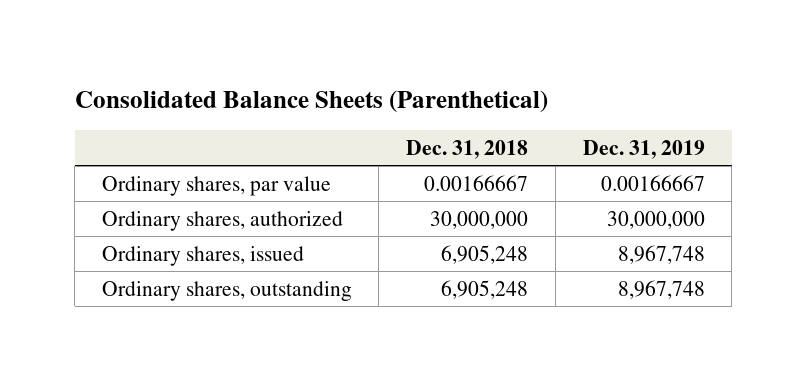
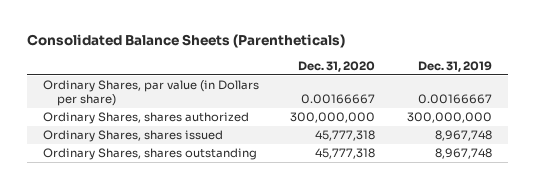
[74,90,548,114] Consolidated Balance Sheets (Parenthetical) -> [27,34,346,49] Consolidated Balance Sheets (Parentheticals)
[406,139,529,159] Dec. 31, 2018 -> none
none -> [298,60,376,72] Dec. 31, 2020
[101,175,331,196] Ordinary shares, par value -> [42,80,259,106] Ordinary Shares, par value (in Dollars per share)
[101,210,343,231] Ordinary shares, authorized -> [42,112,249,125] Ordinary Shares, shares authorized
[606,210,705,229] 30,000,000 -> [406,112,492,124] 300,000,000
[101,245,304,266] Ordinary shares, issued -> [42,130,223,143] Ordinary Shares, shares issued
[101,280,352,301] Ordinary shares, outstanding -> [42,148,257,161] Ordinary Shares, shares outstanding

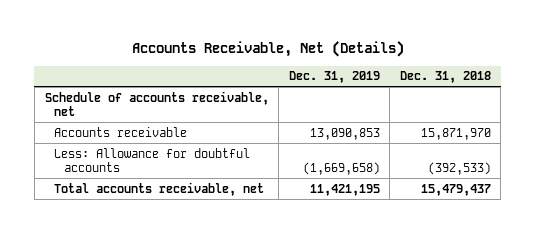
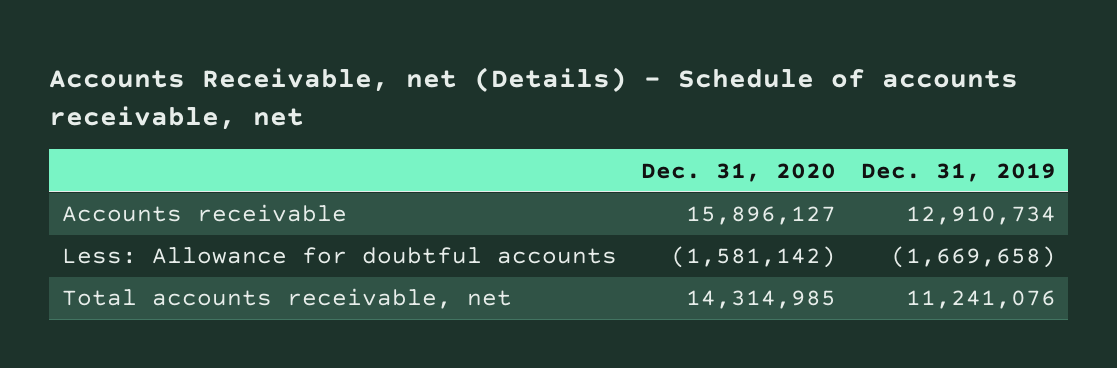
[131,41,404,58] Accounts Receivable, Net (Details) -> [49,67,1019,130] Accounts Receivable, net (Details) - Schedule of accounts receivable, net
[399,71,491,84] Dec. 31, 2018 -> none
none -> [641,162,837,182] Dec. 31, 2020
[44,90,269,116] Schedule of accounts receivable, net -> none
[309,127,380,140] 13,090,853 -> [905,206,1056,226] 12,910,734
[309,183,380,196] 11,421,195 -> [905,290,1056,310] 11,241,076

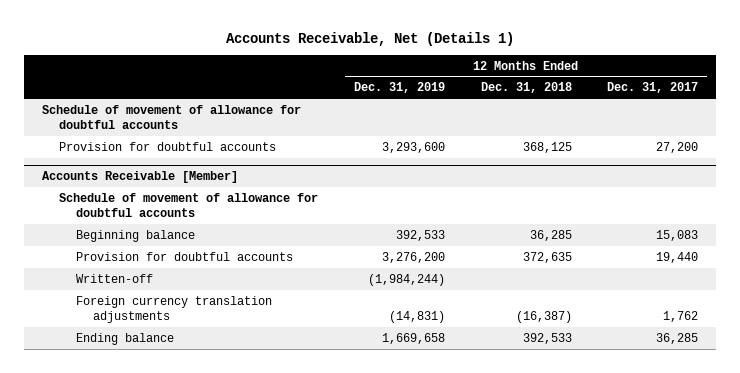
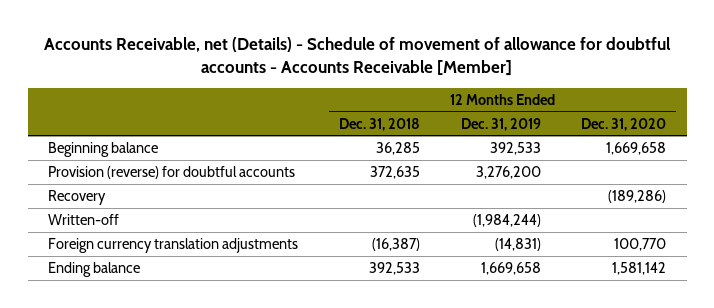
[226,31,515,46] Accounts Receivable, Net (Details 1) -> [44,37,672,77] Accounts Receivable, net (Details) - Schedule of movement of allowance for doubtful accounts - Accounts Receivable [Member]
[607,82,699,94] Dec. 31, 2017 -> none
none -> [581,117,667,131] Dec. 31, 2020
[41,104,301,130] Schedule of movement of allowance for doubtful accounts -> none
[58,141,276,151] Provision for doubtful accounts -> none
[41,171,238,184] Accounts Receivable [Member] -> none
[58,192,318,218] Schedule of movement of allowance for doubtful accounts -> none
[75,251,293,261] Provision for doubtful accounts -> [48,166,296,180] Provision (reverse) for doubtful accounts
none -> [48,190,107,206] Recovery

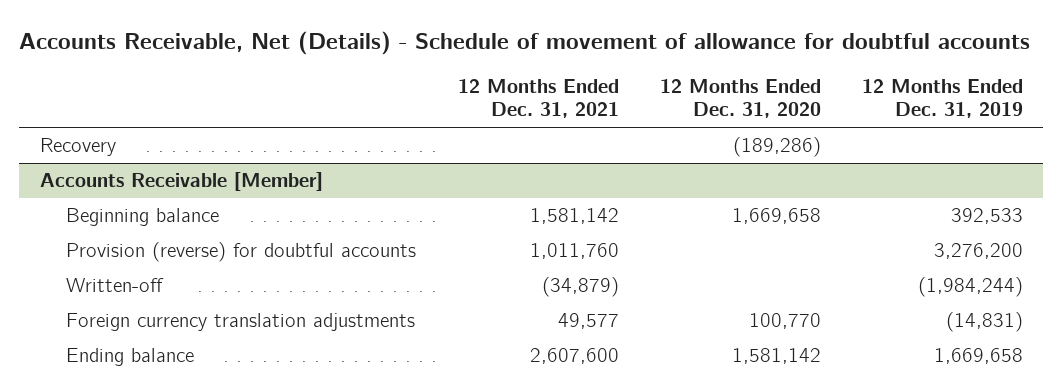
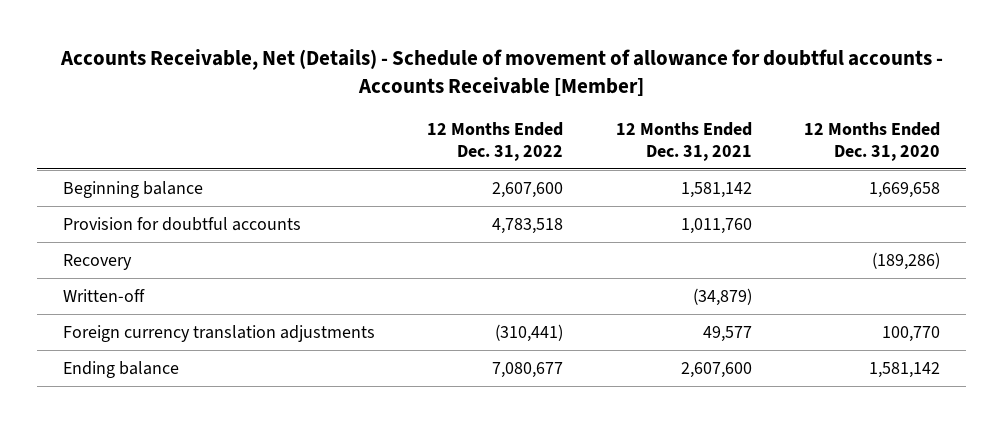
[19,31,1031,56] Accounts Receivable, Net (Details) - Schedule of movement of allowance for doubtful accounts -> [59,49,943,97] Accounts Receivable, Net (Details) - Schedule of movement of allowance for doubtful accounts - Accounts Receivable [Member]
[861,78,1023,119] 12 Months Ended Dec. 31, 2019 -> none
none -> [427,122,564,162] 12 Months Ended Dec. 31, 2022
[39,172,323,192] Accounts Receivable [Member] -> none
[66,242,417,263] Provision (reverse) for doubtful accounts -> [63,216,302,231] Provision for doubtful accounts
[39,138,116,157] Recovery -> [63,253,133,270] Recovery

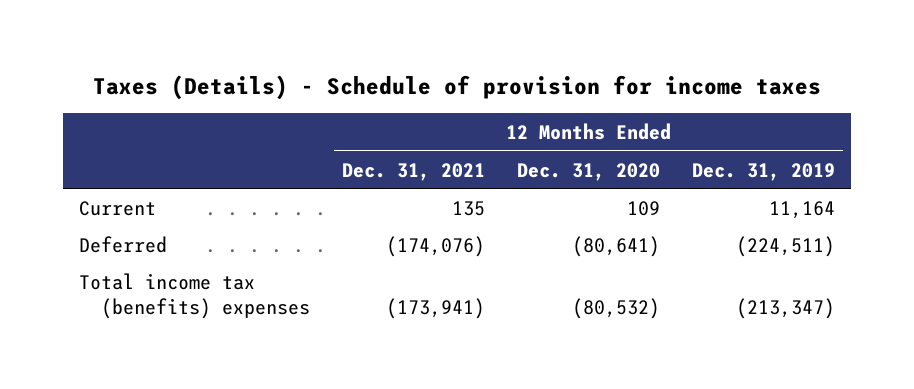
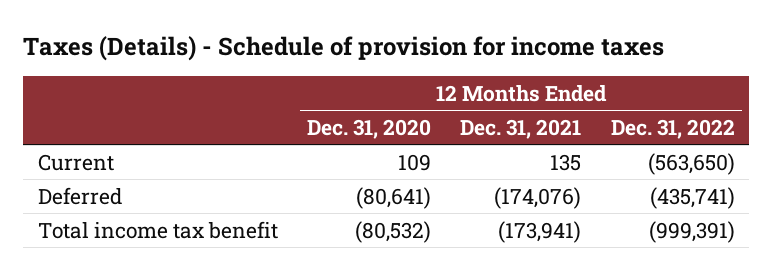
[692,162,836,181] Dec. 31, 2019 -> none
none -> [610,118,735,139] Dec. 31, 2022
[79,272,311,320] Total income tax (benefits) expenses -> [37,220,278,239] Total income tax benefit

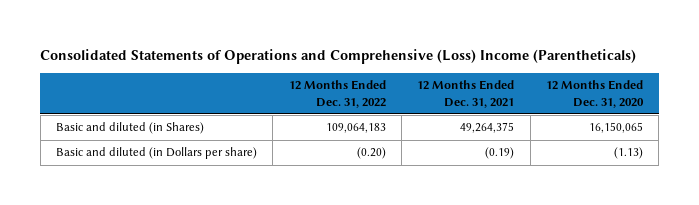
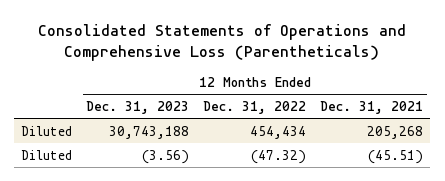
[40,49,637,65] Consolidated Statements of Operations and Comprehensive (Loss) Income (Parentheticals) -> [38,23,407,61] Consolidated Statements of Operations and Comprehensive Loss (Parentheticals)
[546,80,645,108] 12 Months Ended Dec. 31, 2020 -> none
none -> [86,101,190,115] Dec. 31, 2023
[56,147,258,160] Basic and diluted (in Dollars per share) -> none
[56,122,205,135] Basic and diluted (in Shares) -> [21,125,73,136] Diluted
[325,123,386,134] 109,064,183 -> [250,125,307,139] 454,434
[460,122,515,134] 49,264,375 -> [367,125,424,139] 205,268
none -> [21,149,73,160] Diluted

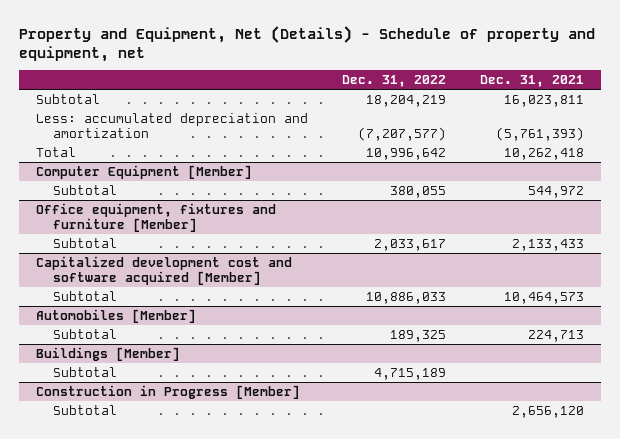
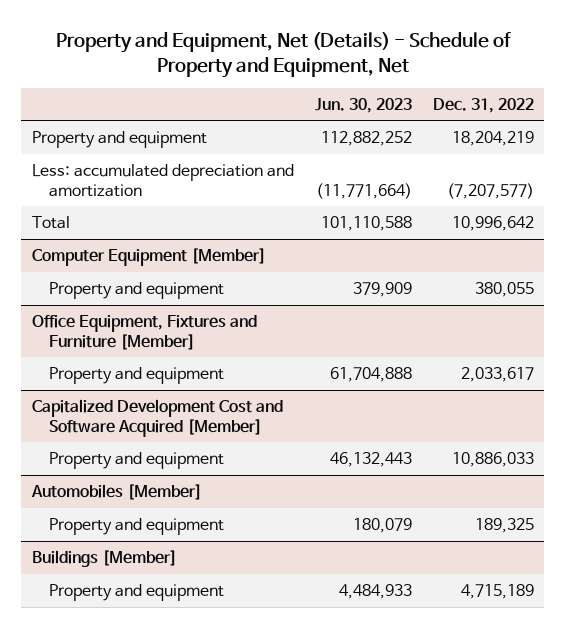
[19,25,596,63] Property and Equipment, Net (Details) - Schedule of property and equipment, net -> [55,31,511,78] Property and Equipment, Net (Details) - Schedule of Property and Equipment, Net
[479,75,584,88] Dec. 31, 2021 -> none
none -> [314,98,412,114] Jun. 30, 2023
[36,93,101,104] Subtotal -> [31,131,207,149] Property and equipment
[52,184,117,195] Subtotal -> [48,282,224,300] Property and equipment
[36,202,277,233] Office equipment, fixtures and furniture [Member] -> [31,315,257,350] Office Equipment, Fixtures and Furniture [Member]
[52,237,117,248] Subtotal -> [48,367,224,385] Property and equipment
[36,255,293,286] Capitalized development cost and software acquired [Member] -> [31,399,283,437] Capitalized Development Cost and Software Acquired [Member]
[52,290,117,301] Subtotal -> [48,452,224,470] Property and equipment
[52,328,117,339] Subtotal -> [48,518,224,536] Property and equipment
[36,384,301,399] Construction in Progress [Member] -> none
[52,404,117,415] Subtotal -> none
[52,366,117,377] Subtotal -> [48,584,224,602] Property and equipment

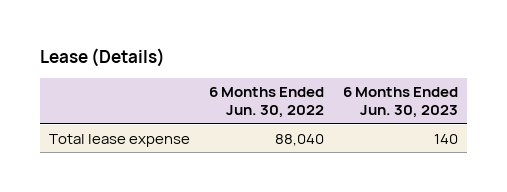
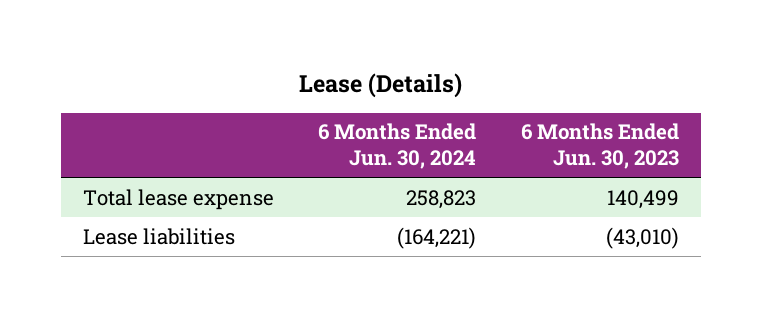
[208,86,324,119] 6 Months Ended Jun. 30, 2022 -> none
none -> [318,123,477,170] 6 Months Ended Jun. 30, 2024
[433,134,458,145] 140 -> [606,189,679,209] 140,499
none -> [82,227,235,245] Lease liabilities

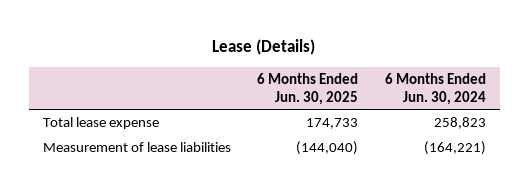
[520,123,679,170] 6 Months Ended Jun. 30, 2023 -> none
none -> [257,72,359,105] 6 Months Ended Jun. 30, 2025
[82,227,235,245] Lease liabilities -> [42,142,231,153] Measurement of lease liabilities

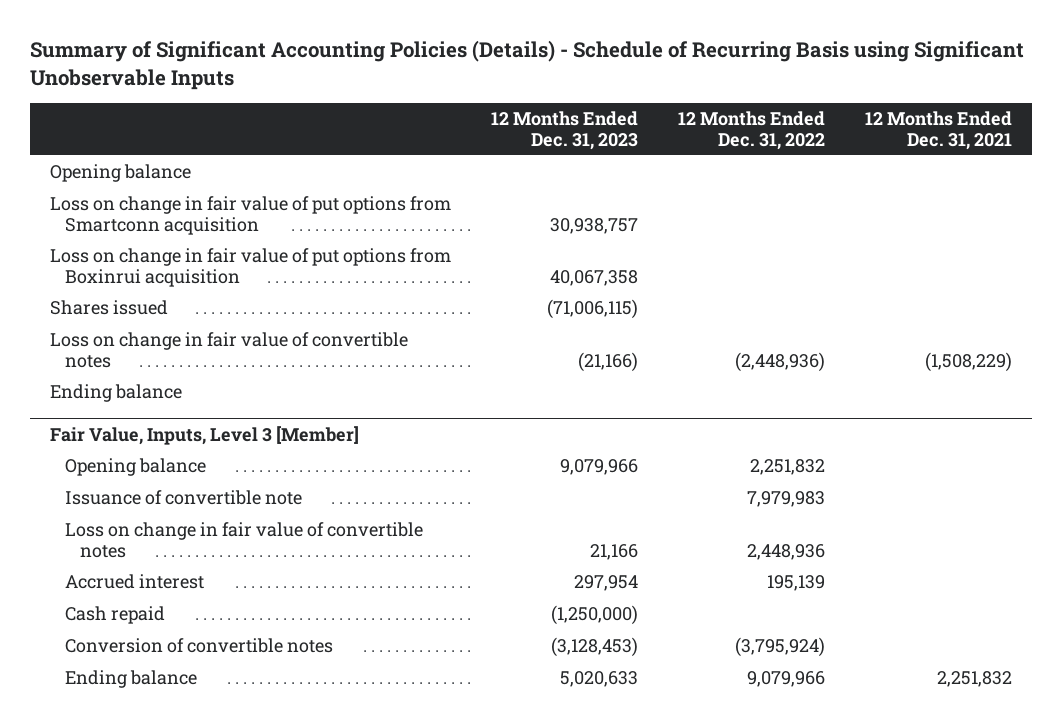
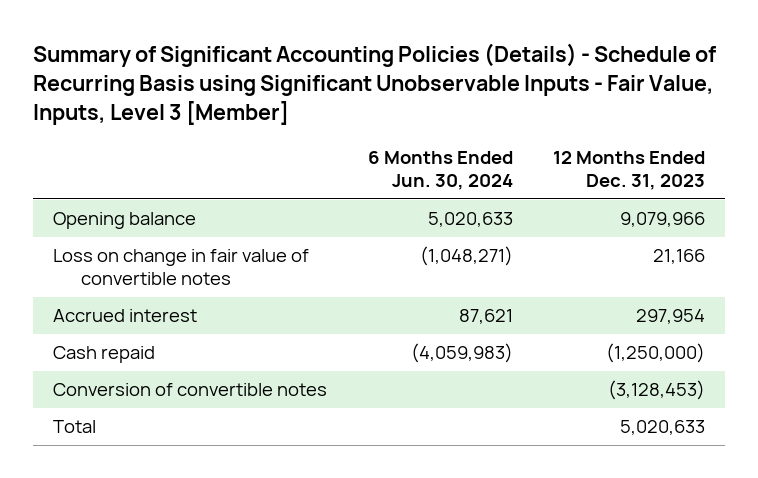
[29,40,1024,90] Summary of Significant Accounting Policies (Details) - Schedule of Recurring Basis using Significant Unobservable Inputs -> [33,43,717,126] Summary of Significant Accounting Policies (Details) - Schedule of Recurring Basis using Significant Unobservable Inputs - Fair Value, Inputs, Level 3 [Member]
[677,110,825,150] 12 Months Ended Dec. 31, 2022 -> none
[864,110,1012,150] 12 Months Ended Dec. 31, 2021 -> none
none -> [367,151,513,190] 6 Months Ended Jun. 30, 2024
[49,164,191,183] Opening balance -> none
[49,196,451,235] Loss on change in fair value of put options from Smartconn acquisition -> none
[49,248,451,287] Loss on change in fair value of put options from Boxinrui acquisition -> none
[49,300,168,316] Shares issued -> none
[49,332,408,368] Loss on change in fair value of convertible notes -> none
[49,384,182,403] Ending balance -> none
[49,425,359,445] Fair Value, Inputs, Level 3 [Member] -> none
[64,490,302,506] Issuance of convertible note -> none
[64,670,197,689] Ending balance -> [53,420,97,434] Total

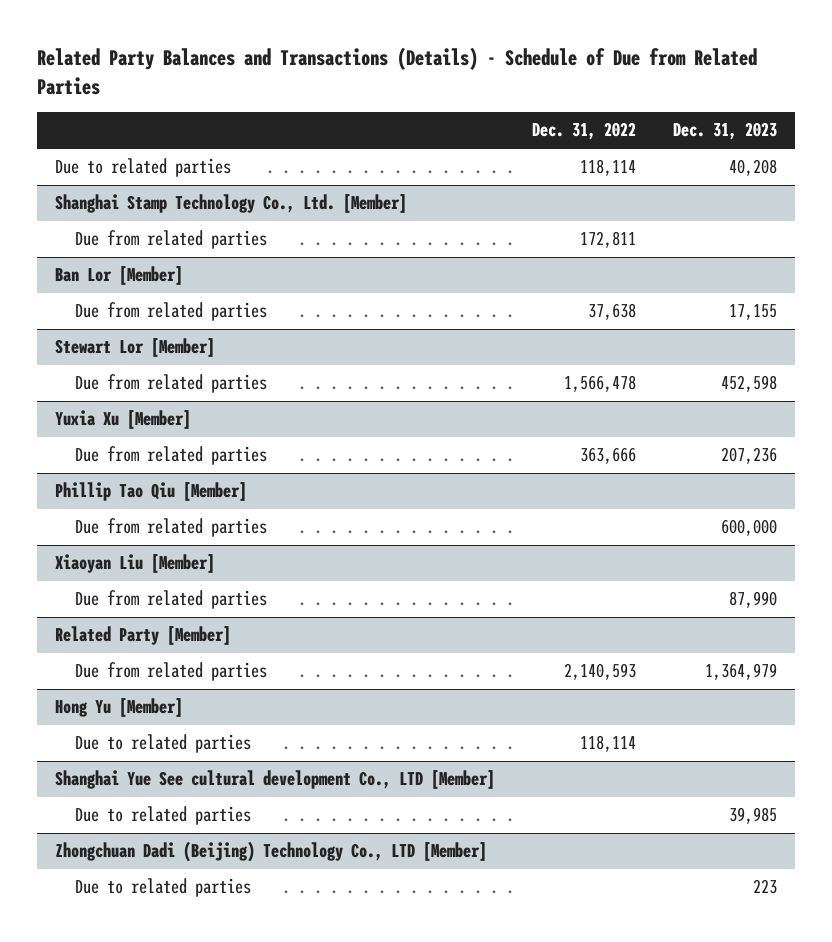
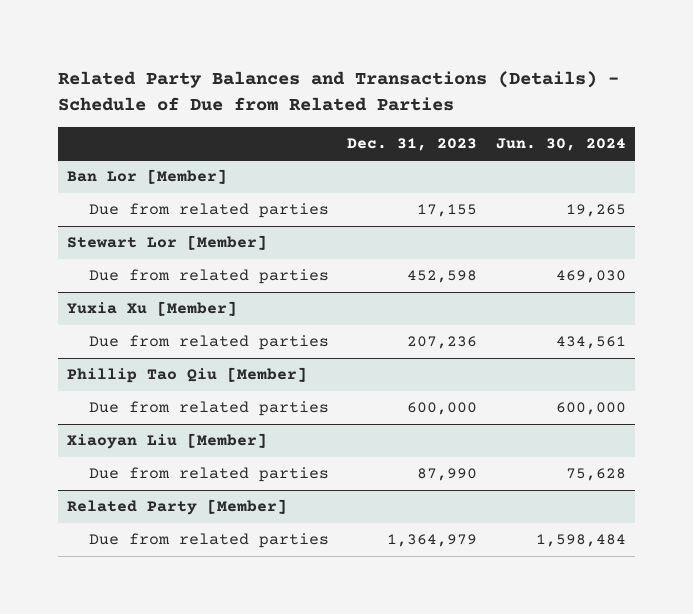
[531,122,636,141] Dec. 31, 2022 -> none
none -> [495,137,626,151] Jun. 30, 2024
[55,158,232,178] Due to related parties -> none
[55,194,408,214] Shanghai Stamp Technology Co., Ltd. [Member] -> none
[74,230,267,250] Due from related parties -> none
[55,698,184,718] Hong Yu [Member] -> none
[74,734,251,754] Due to related parties -> none
[55,770,496,790] Shanghai Yue See cultural development Co., LTD [Member] -> none
[74,806,251,826] Due to related parties -> none
[55,841,488,863] Zhongchuan Dadi (Beijing) Technology Co., LTD [Member] -> none
[74,878,251,898] Due to related parties -> none

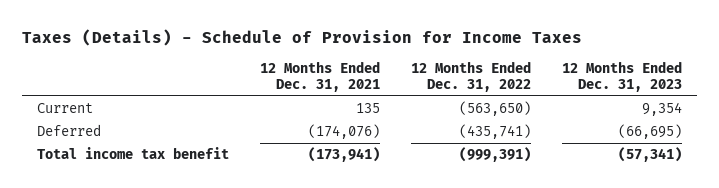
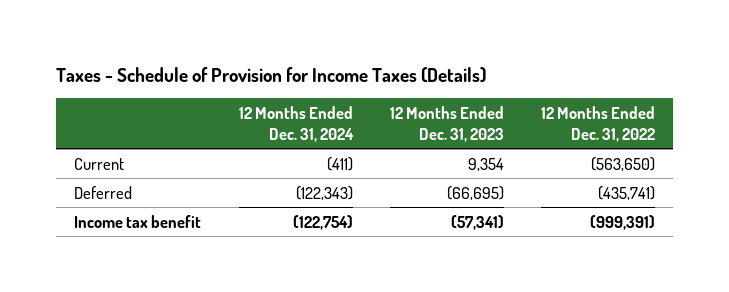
[21,28,582,46] Taxes (Details) - Schedule of Provision for Income Taxes -> [55,66,486,83] Taxes - Schedule of Provision for Income Taxes (Details)
[259,60,380,93] 12 Months Ended Dec. 31, 2021 -> none
none -> [238,106,354,142] 12 Months Ended Dec. 31, 2024
[36,147,229,160] Total income tax benefit -> [74,214,202,228] Income tax benefit

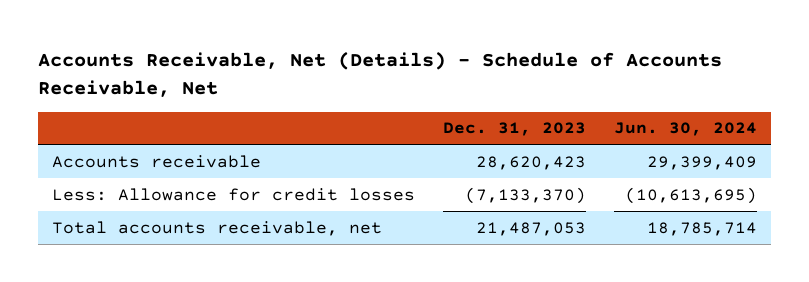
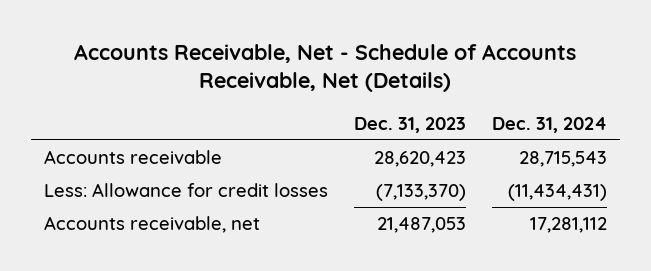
[38,52,723,97] Accounts Receivable, Net (Details) - Schedule of Accounts Receivable, Net -> [74,43,577,93] Accounts Receivable, Net - Schedule of Accounts Receivable, Net (Details)
[614,122,758,137] Jun. 30, 2024 -> none
none -> [492,116,608,133] Dec. 31, 2024
[52,220,383,236] Total accounts receivable, net -> [43,215,260,233] Accounts receivable, net

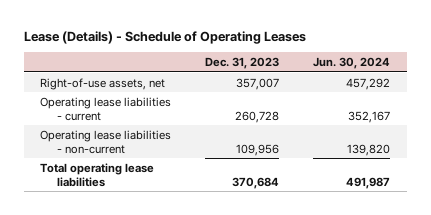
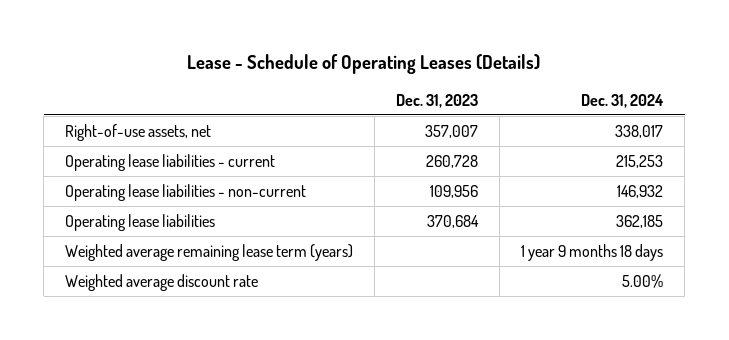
[23,31,306,45] Lease (Details) - Schedule of Operating Leases -> [187,53,541,74] Lease - Schedule of Operating Leases (Details)
[313,57,391,70] Jun. 30, 2024 -> none
none -> [581,93,665,108] Dec. 31, 2024
[40,162,155,187] Total operating lease liabilities -> [65,213,216,231] Operating lease liabilities
none -> [65,243,354,261] Weighted average remaining lease term (years)
none -> [65,273,259,291] Weighted average discount rate

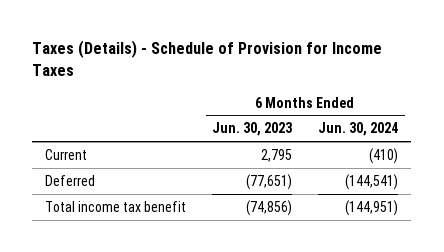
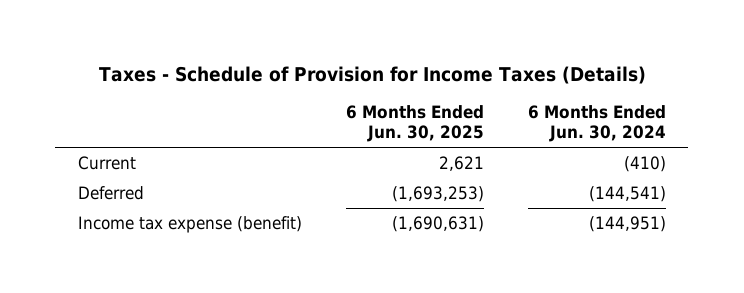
[32,39,383,76] Taxes (Details) - Schedule of Provision for Income Taxes -> [98,65,646,84] Taxes - Schedule of Provision for Income Taxes (Details)
[212,122,293,137] Jun. 30, 2023 -> none
none -> [345,105,484,143] 6 Months Ended Jun. 30, 2025
[45,200,187,212] Total income tax benefit -> [77,216,302,234] Income tax expense (benefit)

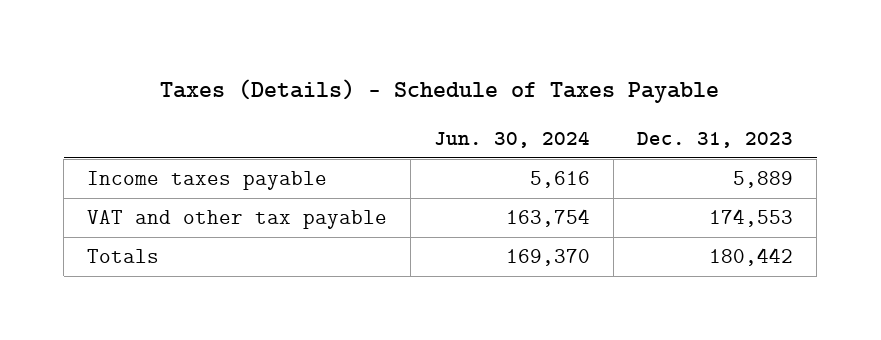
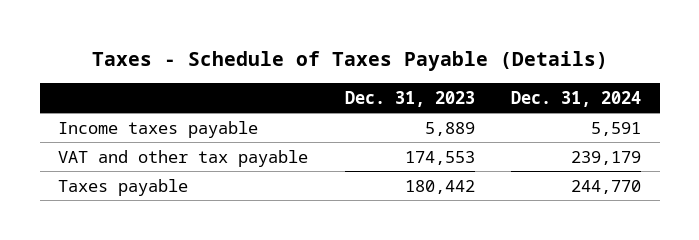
[160,79,720,104] Taxes (Details) - Schedule of Taxes Payable -> [91,51,608,72] Taxes - Schedule of Taxes Payable (Details)
[434,130,591,148] Jun. 30, 2024 -> none
none -> [511,90,642,107] Dec. 31, 2024
[87,248,160,263] Totals -> [57,178,188,196] Taxes payable

